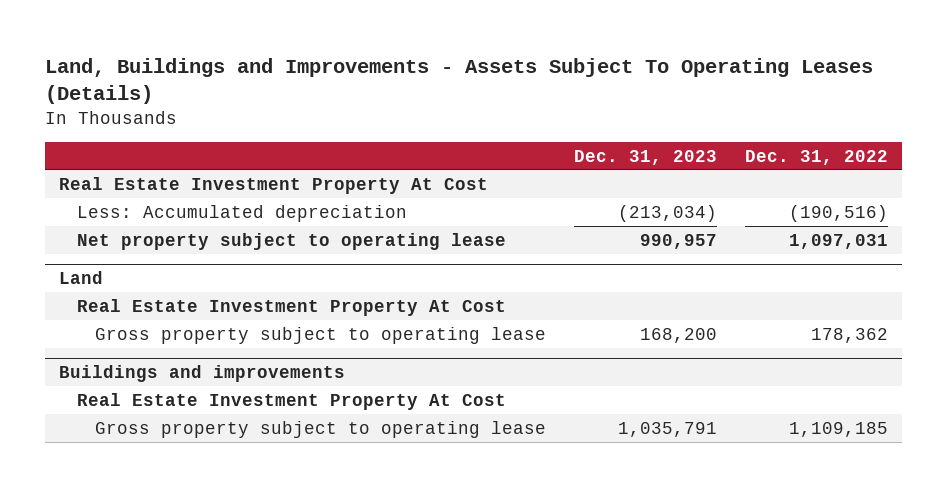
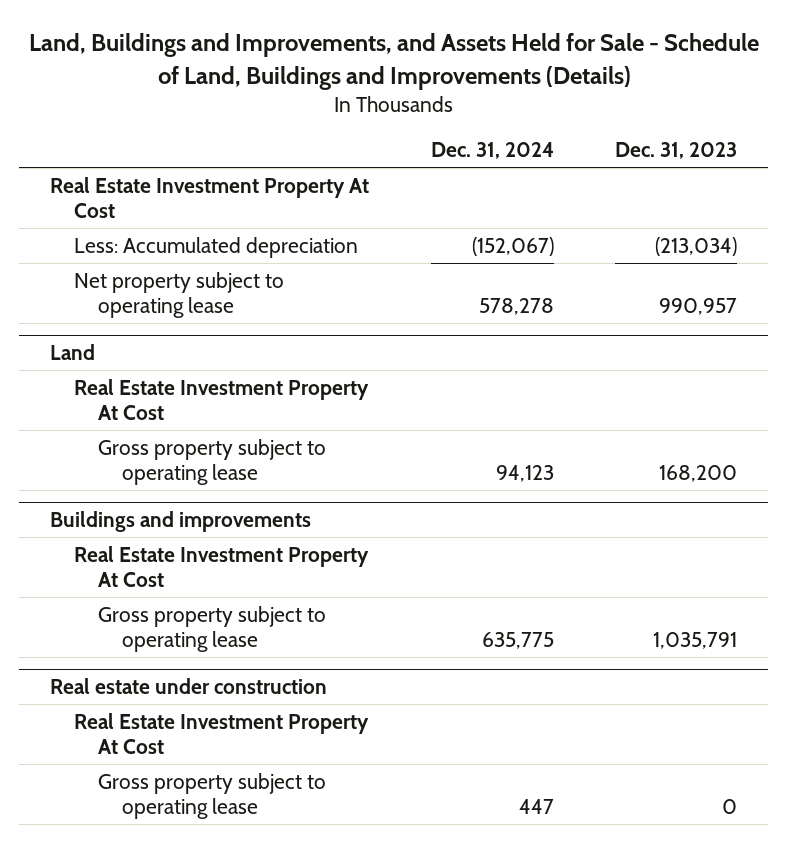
[45,57,874,105] Land, Buildings and Improvements - Assets Subject To Operating Leases (Details) -> [28,33,759,90] Land, Buildings and Improvements, and Assets Held for Sale - Schedule of Land, Buildings and Improvements (Details)
[744,149,888,165] Dec. 31, 2022 -> none
none -> [430,142,554,160] Dec. 31, 2024
none -> [50,678,328,695] Real estate under construction
none -> [74,712,370,754] Real Estate Investment Property At Cost
none -> [98,772,327,819] Gross property subject to operating lease

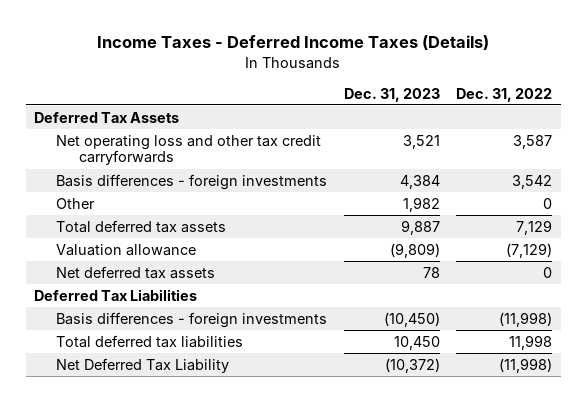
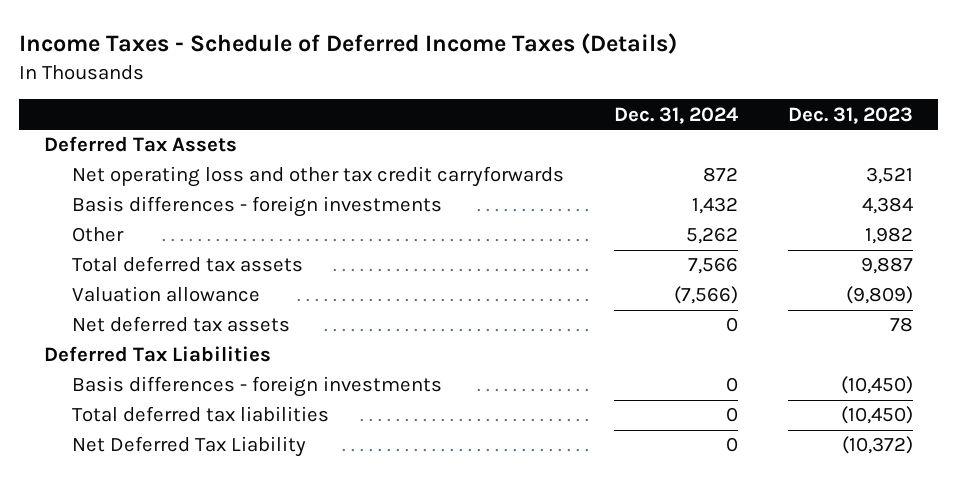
[97,35,490,51] Income Taxes - Deferred Income Taxes (Details) -> [19,33,678,55] Income Taxes - Schedule of Deferred Income Taxes (Details)
[456,87,553,102] Dec. 31, 2022 -> none
none -> [614,106,739,124] Dec. 31, 2024
[393,335,440,350] 10,450 -> [841,406,914,425] (10,450)

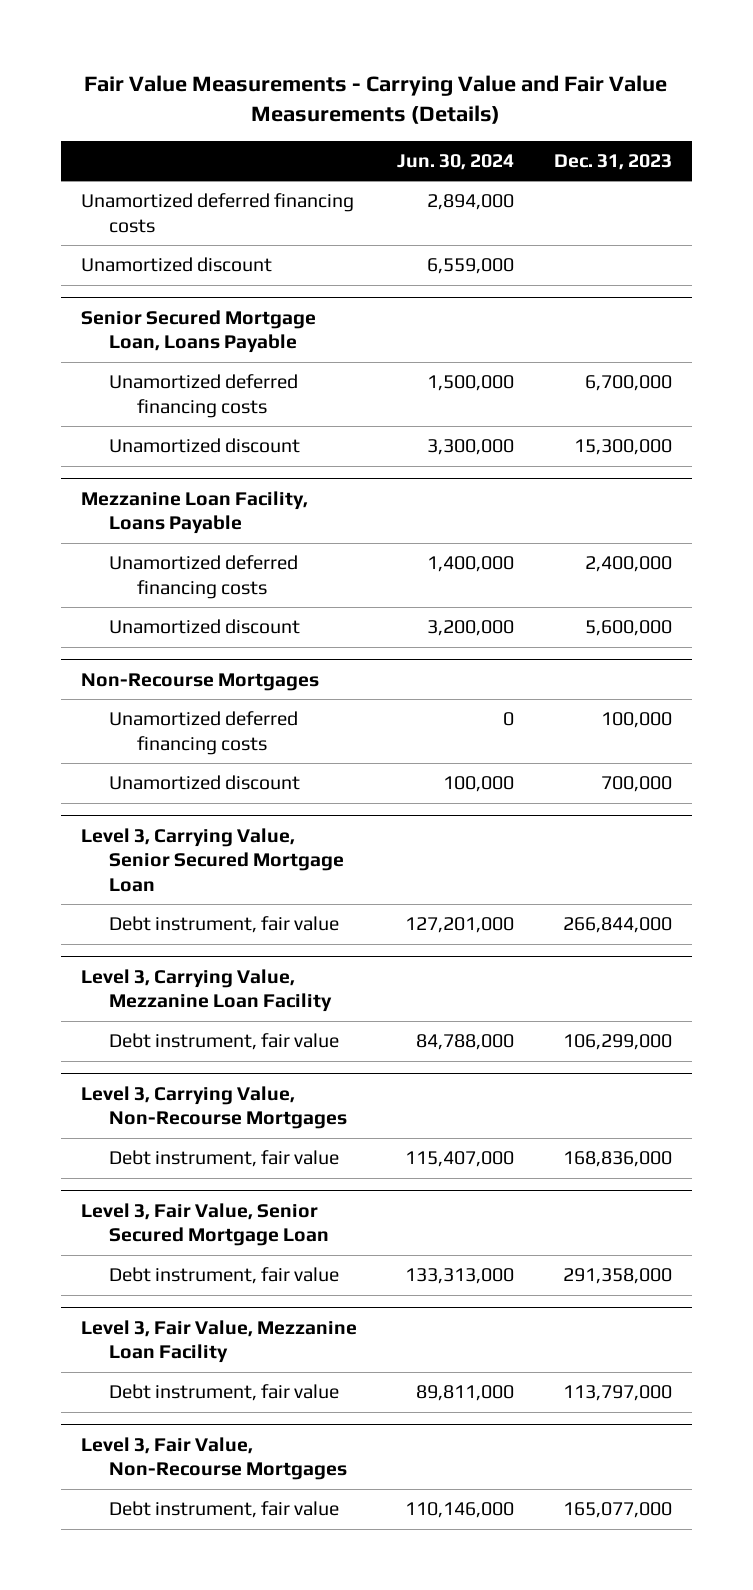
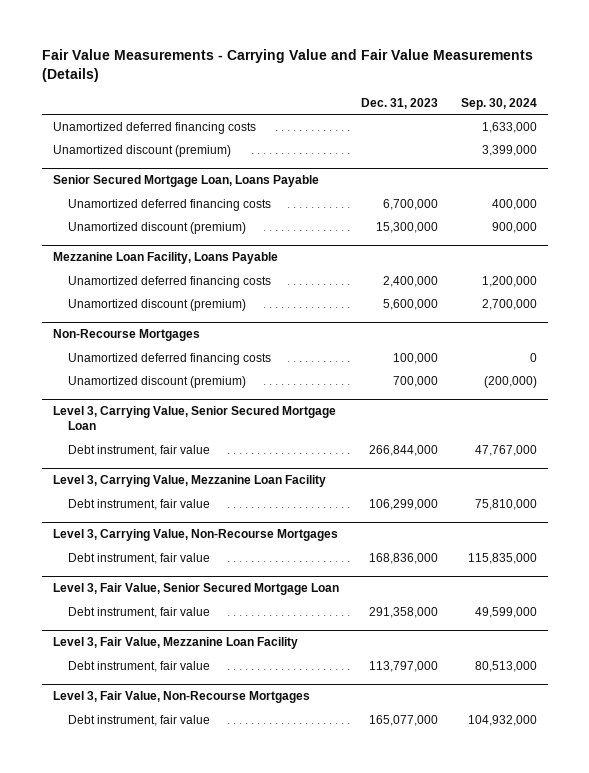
[396,153,514,170] Jun. 30, 2024 -> none
none -> [460,97,537,110] Sep. 30, 2024
[81,257,273,273] Unamortized discount -> [52,144,231,157] Unamortized discount (premium)
[108,438,300,454] Unamortized discount -> [67,221,246,234] Unamortized discount (premium)
[108,619,300,635] Unamortized discount -> [67,298,246,311] Unamortized discount (premium)
[108,775,300,791] Unamortized discount -> [67,375,246,388] Unamortized discount (premium)

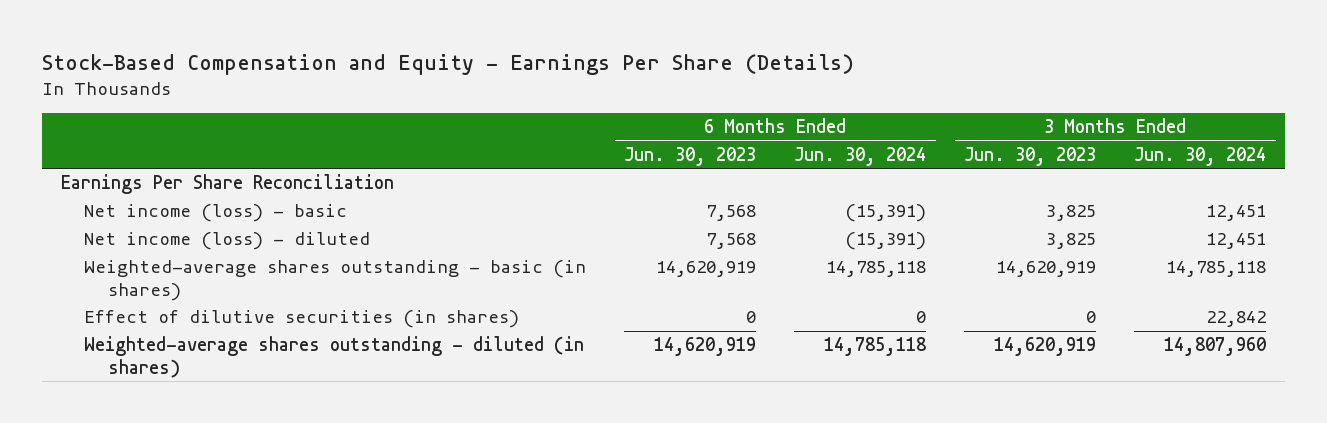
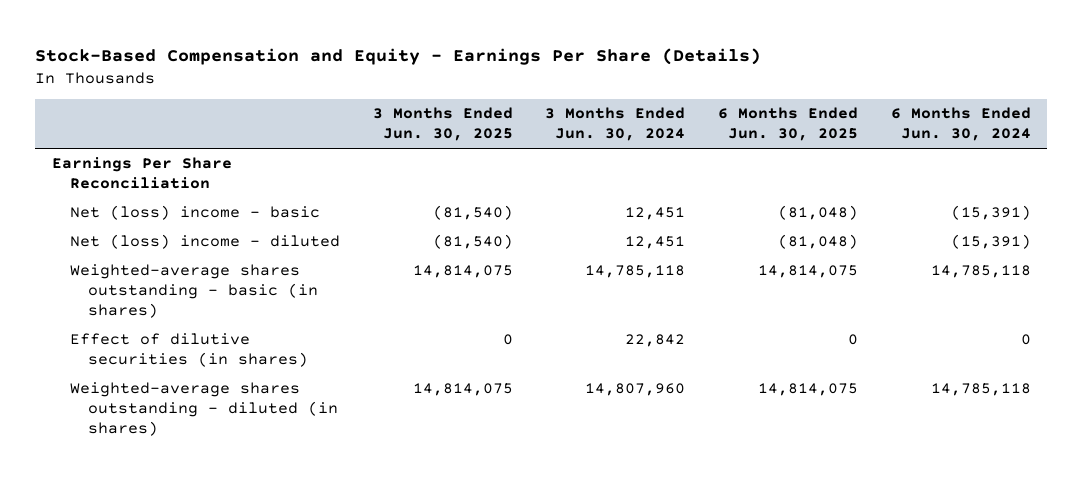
[624,146,757,166] Jun. 30, 2023 -> none
[964,146,1097,166] Jun. 30, 2023 -> none
none -> [372,107,513,142] 3 Months Ended Jun. 30, 2025
none -> [717,107,858,142] 6 Months Ended Jun. 30, 2025
[84,204,348,223] Net income (loss) - basic -> [69,205,320,221] Net (loss) income - basic
[84,232,371,251] Net income (loss) - diluted -> [69,234,340,250] Net (loss) income - diluted

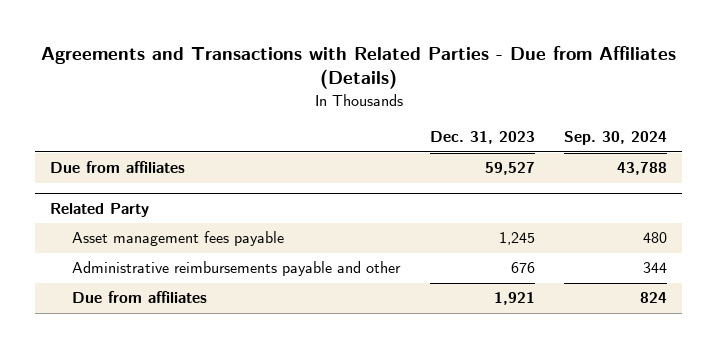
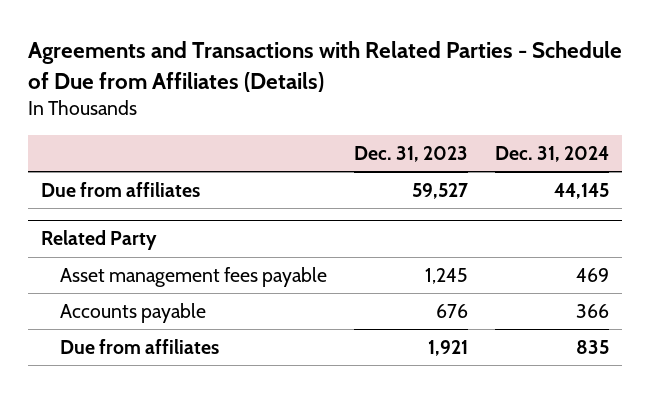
[40,45,676,90] Agreements and Transactions with Related Parties - Due from Affiliates (Details) -> [27,41,622,92] Agreements and Transactions with Related Parties - Schedule of Due from Affiliates (Details)
[564,131,668,146] Sep. 30, 2024 -> none
none -> [494,145,609,162] Dec. 31, 2024
[72,261,402,277] Administrative reimbursements payable and other -> [59,303,206,324] Accounts payable

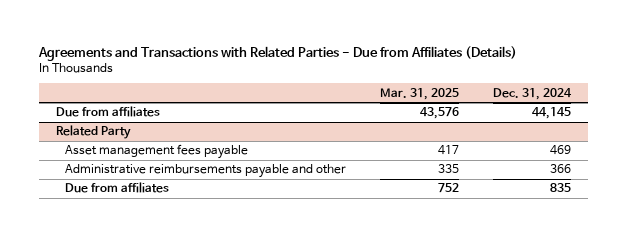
[27,41,622,92] Agreements and Transactions with Related Parties - Schedule of Due from Affiliates (Details) -> [38,45,518,61] Agreements and Transactions with Related Parties - Due from Affiliates (Details)
[353,145,468,162] Dec. 31, 2023 -> none
none -> [380,87,460,100] Mar. 31, 2025
[59,303,206,324] Accounts payable -> [65,164,347,179] Administrative reimbursements payable and other

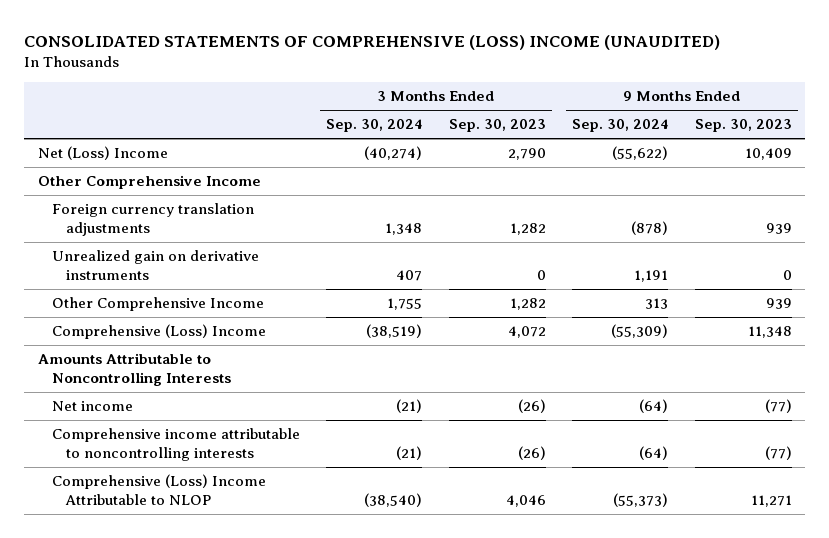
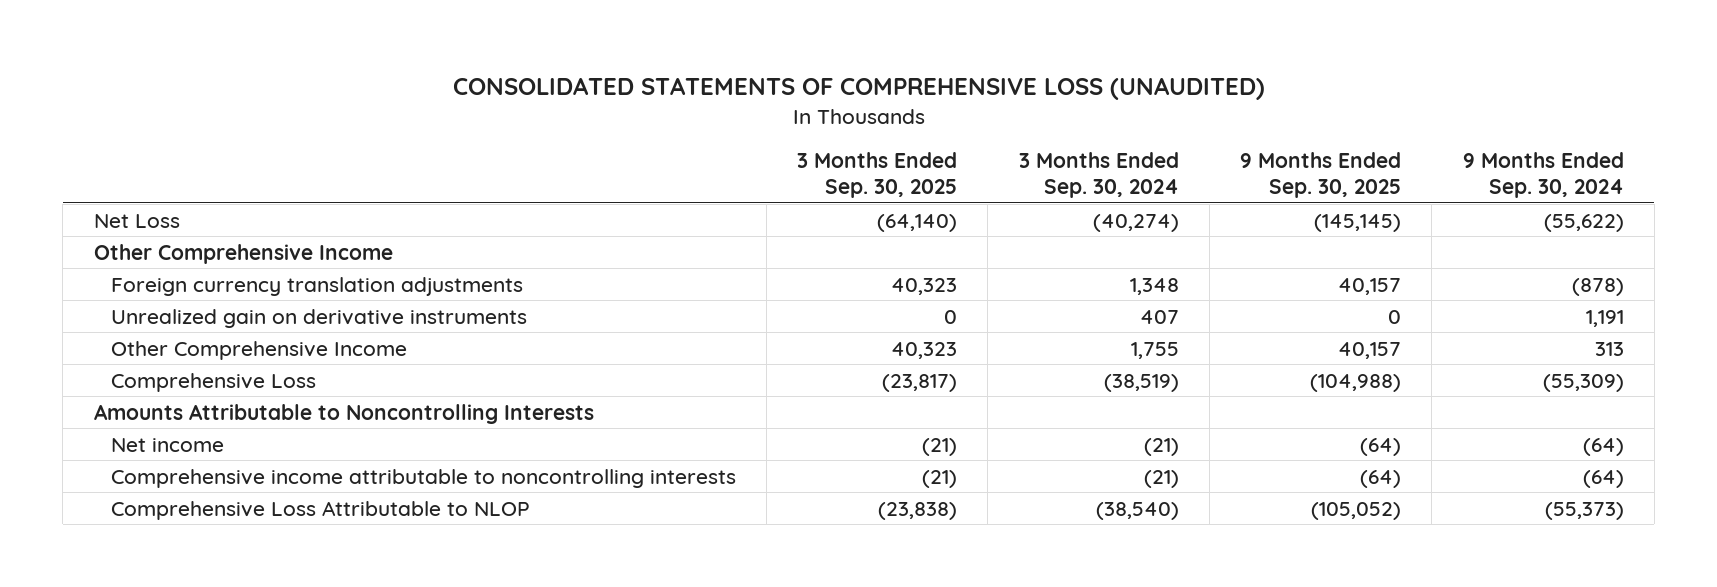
[24,35,721,51] CONSOLIDATED STATEMENTS OF COMPREHENSIVE (LOSS) INCOME (UNAUDITED) -> [452,77,1265,101] CONSOLIDATED STATEMENTS OF COMPREHENSIVE LOSS (UNAUDITED)
[448,119,546,133] Sep. 30, 2023 -> none
[694,119,792,133] Sep. 30, 2023 -> none
none -> [797,152,958,198] 3 Months Ended Sep. 30, 2025
none -> [1240,152,1402,198] 9 Months Ended Sep. 30, 2025
[37,146,168,161] Net (Loss) Income -> [93,213,180,228] Net Loss
[51,324,266,340] Comprehensive (Loss) Income -> [110,372,316,392] Comprehensive Loss
[51,474,266,505] Comprehensive (Loss) Income Attributable to NLOP -> [110,500,530,520] Comprehensive Loss Attributable to NLOP

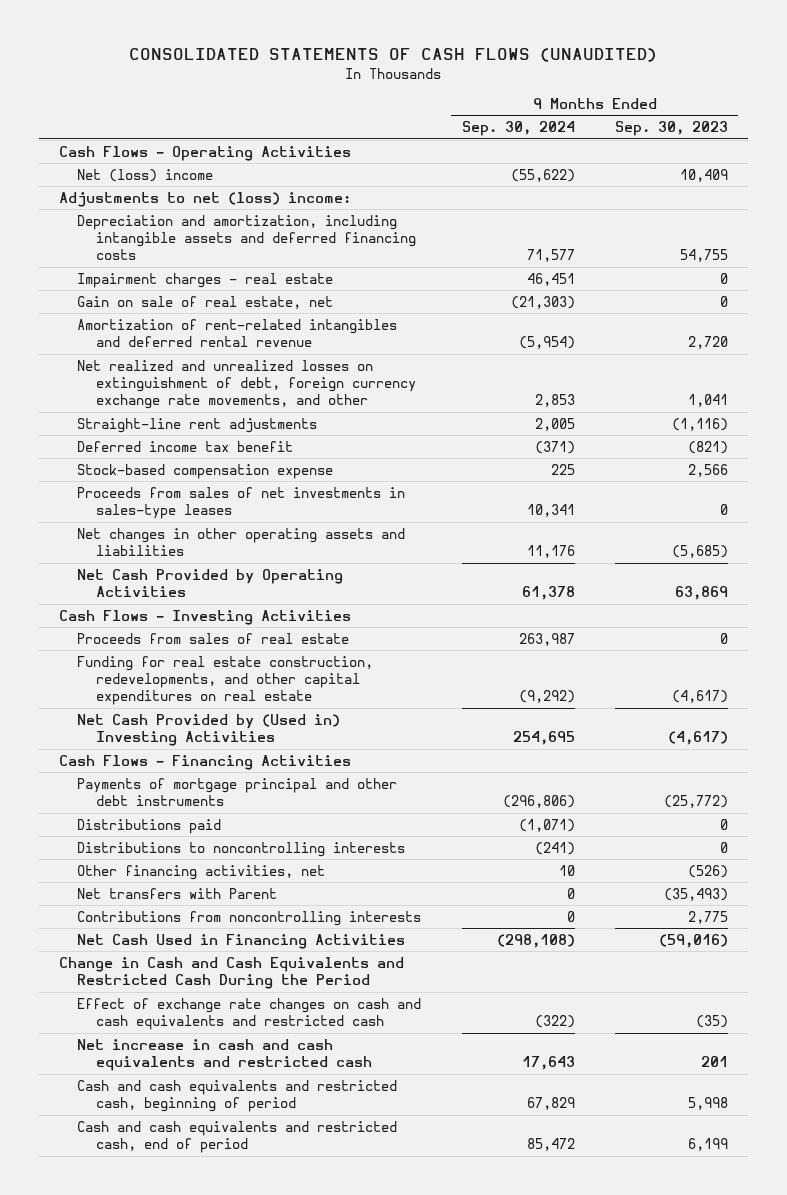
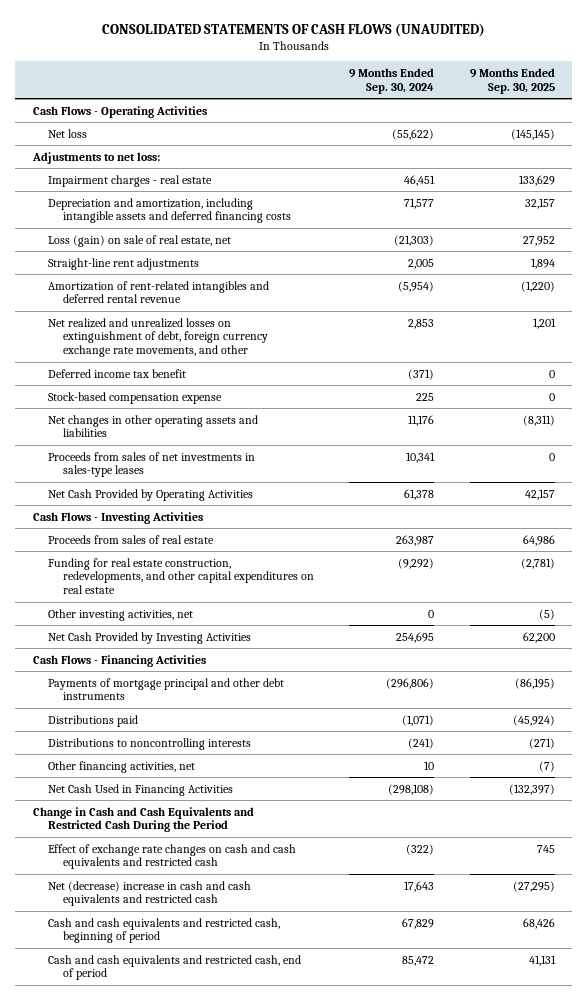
[614,121,728,137] Sep. 30, 2023 -> none
none -> [469,67,555,94] 9 Months Ended Sep. 30, 2025
[77,168,214,182] Net (loss) income -> [48,128,88,138] Net loss
[58,191,351,207] Adjustments to net (loss) income: -> [31,151,160,164] Adjustments to net loss:
[77,214,416,261] Depreciation and amortization, including intangible assets and deferred financing costs -> [48,197,292,224] Depreciation and amortization, including intangible assets and deferred financing costs
[77,295,334,309] Gain on sale of real estate, net -> [48,234,232,247] Loss (gain) on sale of real estate, net
[77,417,318,433] Straight-line rent adjustments -> [48,257,200,270] Straight-line rent adjustments
[77,486,406,520] Proceeds from sales of net investments in sales-type leases -> [48,451,256,478] Proceeds from sales of net investments in sales-type leases
none -> [48,608,194,621] Other investing activities, net
[77,713,341,747] Net Cash Provided by (Used in) Investing Activities -> [48,631,252,644] Net Cash Provided by Investing Activities
[77,887,278,899] Net transfers with Parent -> none
[77,910,422,926] Contributions from noncontrolling interests -> none
[77,1038,372,1072] Net increase in cash and cash equivalents and restricted cash -> [48,880,252,907] Net (decrease) increase in cash and cash equivalents and restricted cash

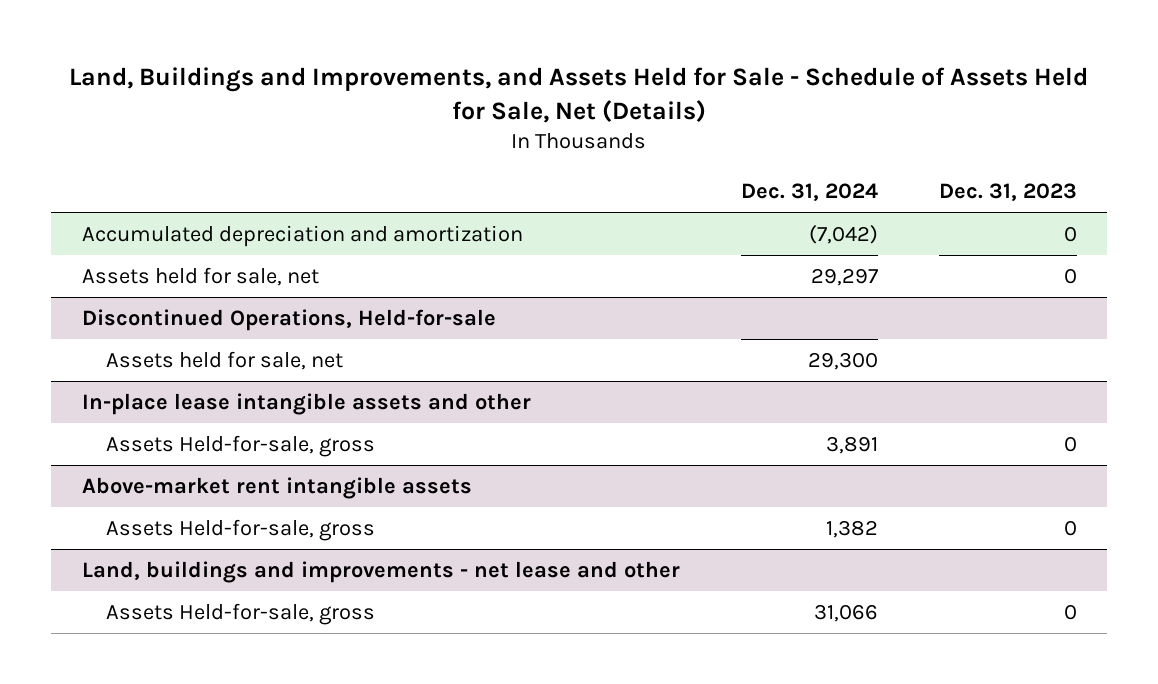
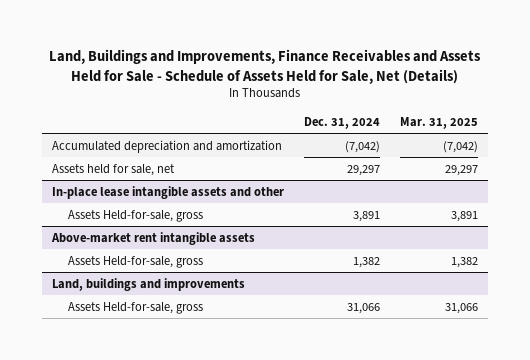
[69,67,1089,123] Land, Buildings and Improvements, and Assets Held for Sale - Schedule of Assets Held for Sale, Net (Details) -> [49,49,482,84] Land, Buildings and Improvements, Finance Receivables and Assets Held for Sale - Schedule of Assets Held for Sale, Net (Details)
[938,182,1077,201] Dec. 31, 2023 -> none
none -> [400,116,479,129] Mar. 31, 2025
[81,308,496,331] Discontinued Operations, Held-for-sale -> none
[106,350,344,370] Assets held for sale, net -> none
[81,560,680,583] Land, buildings and improvements - net lease and other -> [51,277,245,291] Land, buildings and improvements

